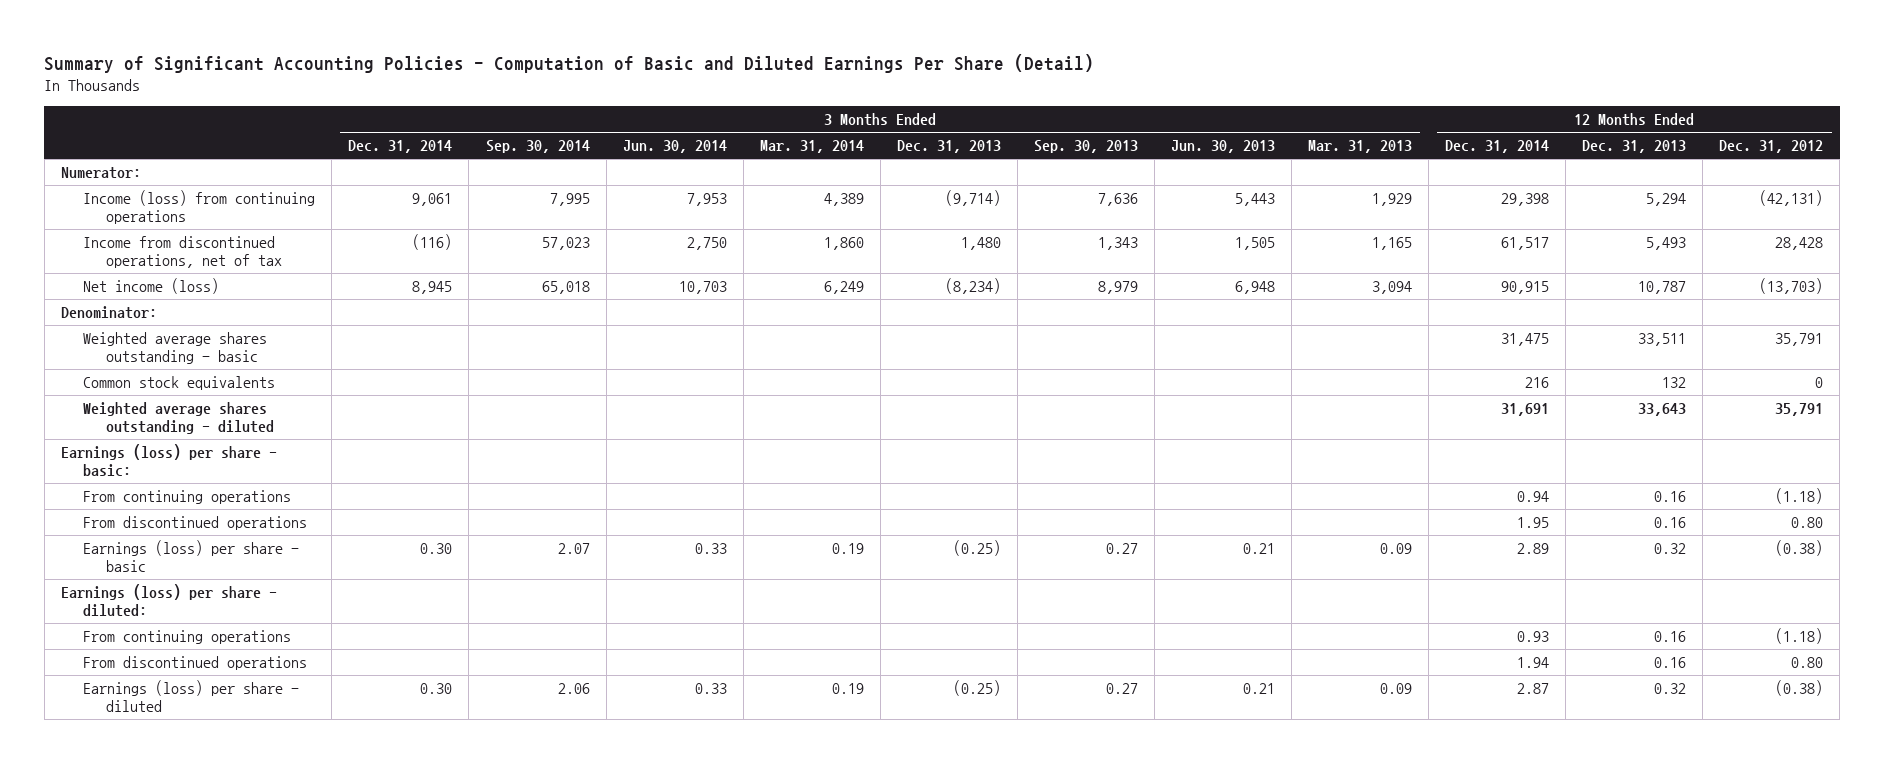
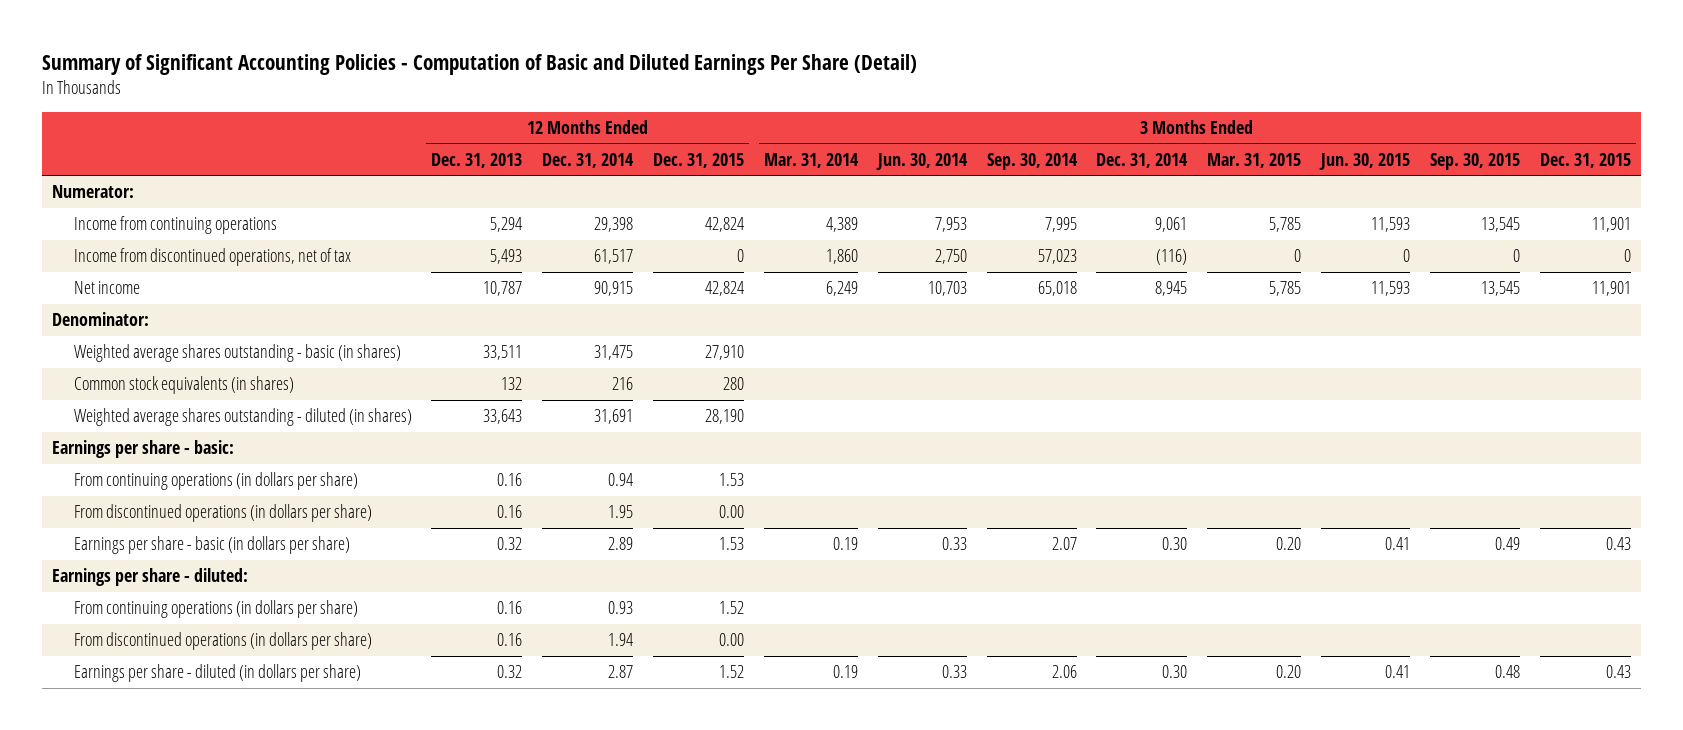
[896,140,1001,154] Dec. 31, 2013 -> none
[1033,140,1138,154] Sep. 30, 2013 -> none
[1170,140,1275,154] Jun. 30, 2013 -> none
[1308,140,1413,154] Mar. 31, 2013 -> none
[1719,140,1824,154] Dec. 31, 2012 -> none
none -> [653,152,745,168] Dec. 31, 2015
none -> [1207,152,1302,168] Mar. 31, 2015
none -> [1319,152,1411,170] Jun. 30, 2015
none -> [1430,152,1521,170] Sep. 30, 2015
none -> [1539,152,1631,168] Dec. 31, 2015
[83,190,316,225] Income (loss) from continuing operations -> [73,216,277,235] Income from continuing operations
[83,278,220,295] Net income (loss) -> [73,281,140,295] Net income
[83,332,268,365] Weighted average shares outstanding - basic -> [73,344,401,363] Weighted average shares outstanding - basic (in shares)
[83,376,276,391] Common stock equivalents -> [73,376,294,395] Common stock equivalents (in shares)
[83,402,275,435] Weighted average shares outstanding - diluted -> [73,408,412,427] Weighted average shares outstanding - diluted (in shares)
[60,444,277,478] Earnings (loss) per share - basic: -> [51,440,234,459] Earnings per share - basic:
[83,490,292,505] From continuing operations -> [73,472,358,491] From continuing operations (in dollars per share)
[83,516,308,531] From discontinued operations -> [73,504,372,523] From discontinued operations (in dollars per share)
[83,540,300,573] Earnings (loss) per share - basic -> [73,536,350,555] Earnings per share - basic (in dollars per share)
[60,584,277,618] Earnings (loss) per share - diluted: -> [51,568,248,587] Earnings per share - diluted:
[83,630,292,645] From continuing operations -> [73,600,358,619] From continuing operations (in dollars per share)
[83,656,308,671] From discontinued operations -> [73,632,372,651] From discontinued operations (in dollars per share)
[83,680,300,713] Earnings (loss) per share - diluted -> [73,664,361,683] Earnings per share - diluted (in dollars per share)

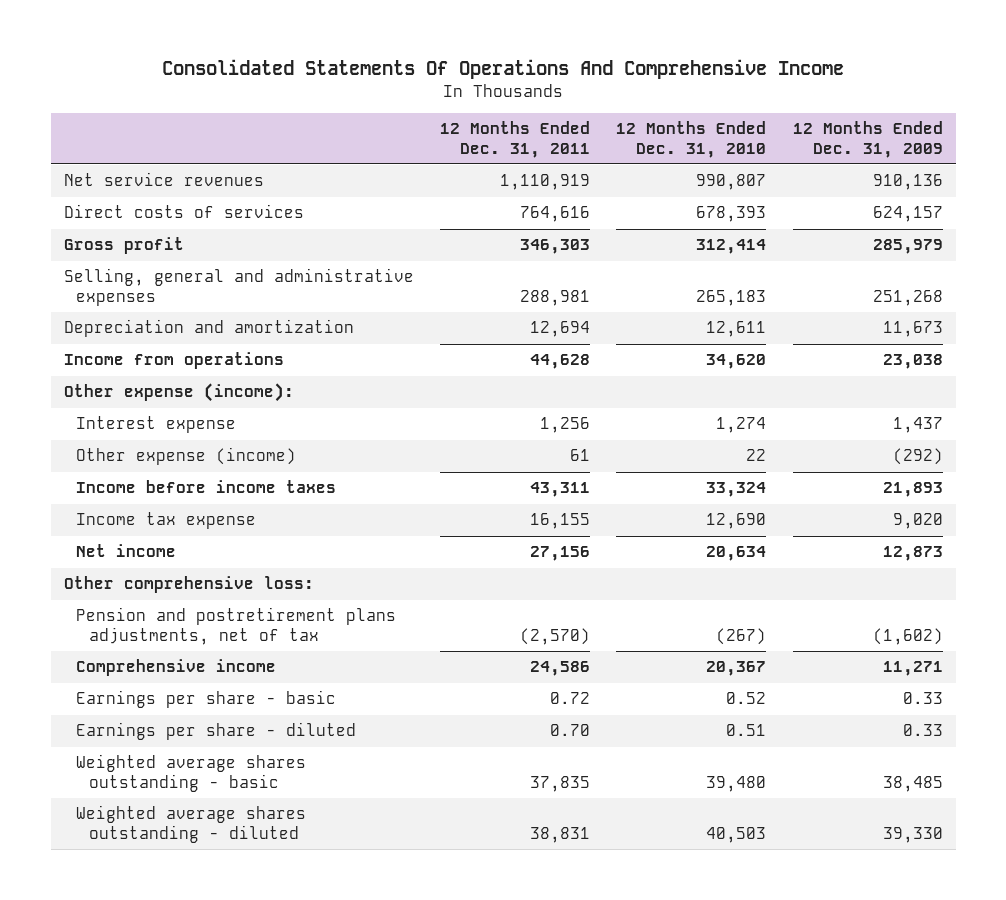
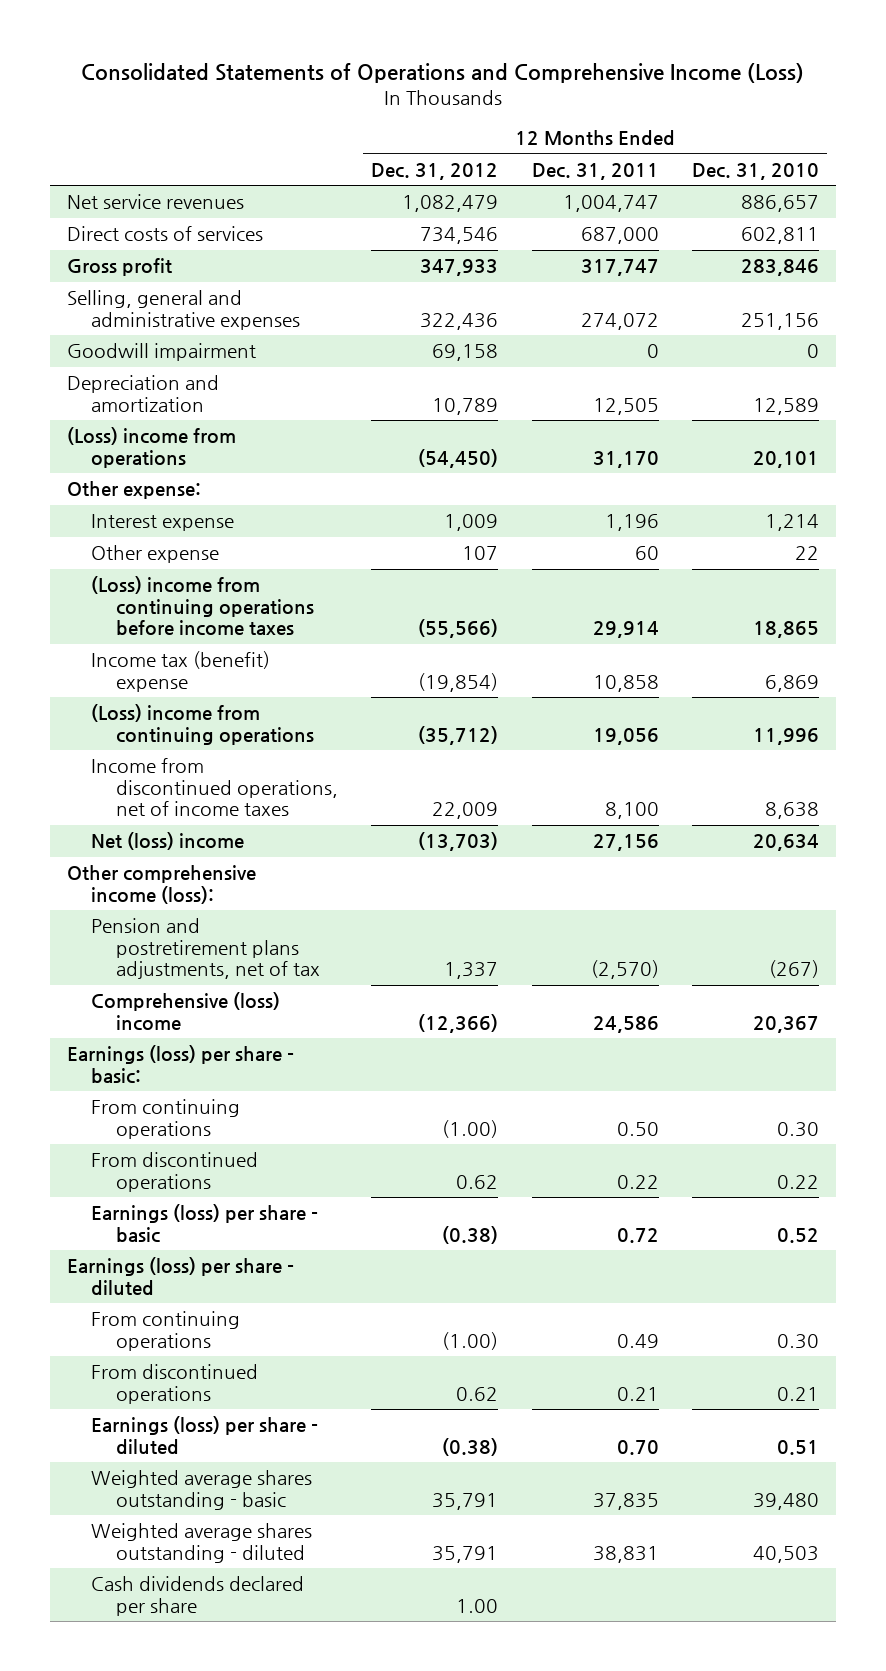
[162,59,845,80] Consolidated Statements Of Operations And Comprehensive Income -> [81,62,805,83] Consolidated Statements of Operations and Comprehensive Income (Loss)
[792,121,943,158] 12 Months Ended Dec. 31, 2009 -> none
none -> [371,162,499,180] Dec. 31, 2012
[500,174,591,191] 1,110,919 -> [562,195,659,213] 1,004,747
[696,174,767,191] 990,807 -> [740,195,819,213] 886,657
[520,206,591,223] 764,616 -> [580,227,659,245] 687,000
[696,206,767,223] 678,393 -> [740,227,819,245] 602,811
[520,239,591,255] 346,303 -> [580,259,659,277] 317,747
[696,239,767,255] 312,414 -> [740,259,819,277] 283,846
[520,289,591,306] 288,981 -> [580,312,659,330] 274,072
[696,289,767,306] 265,183 -> [740,312,819,330] 251,156
none -> [67,343,257,362] Goodwill impairment
[530,321,591,338] 12,694 -> [592,397,659,415] 12,505
[706,321,767,338] 12,611 -> [752,397,819,415] 12,589
[63,352,284,370] Income from operations -> [67,427,237,468] (Loss) income from operations
[530,354,591,370] 44,628 -> [592,450,659,468] 31,170
[706,354,767,370] 34,620 -> [752,450,819,468] 20,101
[63,383,294,403] Other expense (income): -> [67,481,202,500] Other expense:
[540,417,591,434] 1,256 -> [604,514,659,532] 1,196
[716,417,767,434] 1,274 -> [764,514,819,532] 1,214
[76,447,297,466] Other expense (income) -> [91,545,220,564] Other expense
[570,449,591,462] 61 -> [634,546,659,561] 60
[76,480,337,494] Income before income taxes -> [91,576,314,637] (Loss) income from continuing operations before income taxes
[530,482,591,498] 43,311 -> [592,621,659,639] 29,914
[706,482,767,498] 33,324 -> [752,621,819,639] 18,865
[76,512,257,530] Income tax expense -> [91,651,271,692] Income tax (benefit) expense
[530,513,591,530] 16,155 -> [592,674,659,692] 10,858
[706,513,767,530] 12,690 -> [764,674,819,692] 6,869
none -> [91,704,314,745] (Loss) income from continuing operations
none -> [91,758,338,817] Income from discontinued operations, net of income taxes
[76,544,177,558] Net income -> [91,832,245,851] Net (loss) income
[63,576,314,594] Other comprehensive loss: -> [67,865,257,904] Other comprehensive income (loss):
[76,659,277,677] Comprehensive income -> [91,992,281,1031] Comprehensive (loss) income
none -> [67,1045,295,1084] Earnings (loss) per share - basic:
none -> [91,1099,241,1139] From continuing operations
none -> [91,1152,259,1192] From discontinued operations
[76,690,337,709] Earnings per share - basic -> [91,1204,319,1243] Earnings (loss) per share - basic
none -> [67,1257,295,1295] Earnings (loss) per share - diluted
none -> [91,1311,241,1351] From continuing operations
none -> [91,1364,259,1404] From discontinued operations
[76,722,357,741] Earnings per share - diluted -> [91,1416,319,1454] Earnings (loss) per share - diluted
none -> [91,1576,305,1616] Cash dividends declared per share

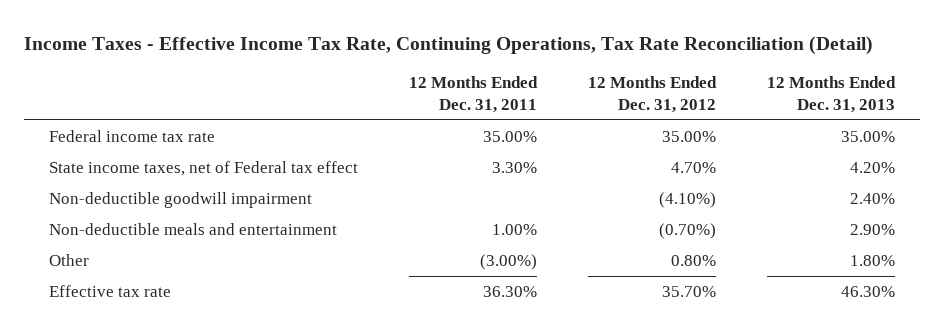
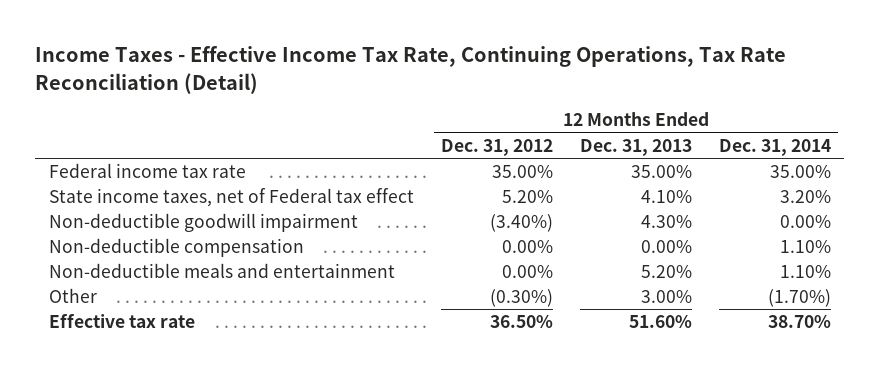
[408,76,538,113] 12 Months Ended Dec. 31, 2011 -> none
none -> [718,138,831,156] Dec. 31, 2014
[670,162,716,174] 4.70% -> [501,190,553,204] 5.20%
[849,162,895,174] 4.20% -> [640,190,692,204] 4.10%
[658,192,716,209] (4.10%) -> [489,214,553,233] (3.40%)
[849,193,895,205] 2.40% -> [640,215,692,229] 4.30%
none -> [48,238,304,258] Non-deductible compensation
[658,223,716,240] (0.70%) -> [501,265,553,279] 0.00%
[849,224,895,236] 2.90% -> [640,265,692,279] 5.20%
[670,255,716,267] 0.80% -> [489,289,553,308] (0.30%)
[849,255,895,267] 1.80% -> [640,290,692,304] 3.00%
[661,286,716,298] 35.70% -> [489,315,553,329] 36.50%
[840,286,895,298] 46.30% -> [628,315,692,329] 51.60%

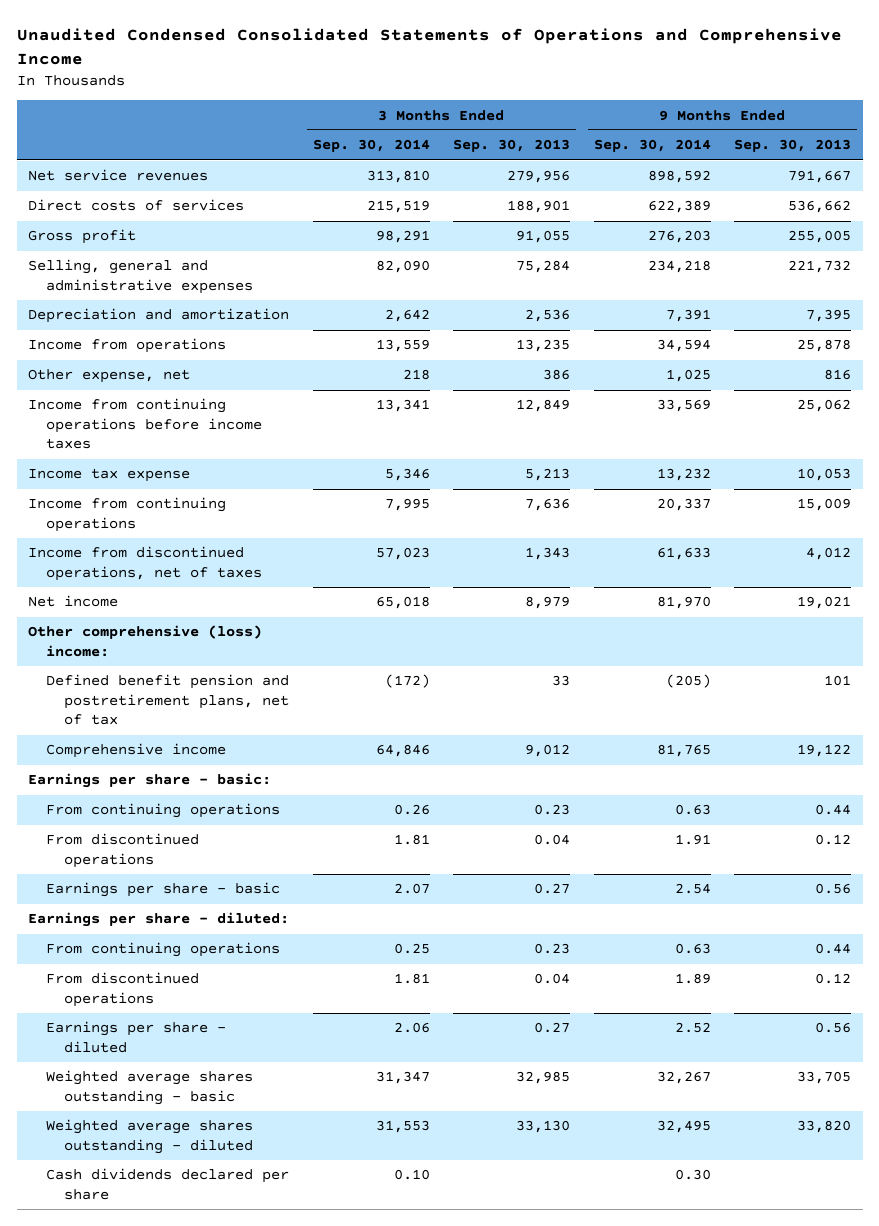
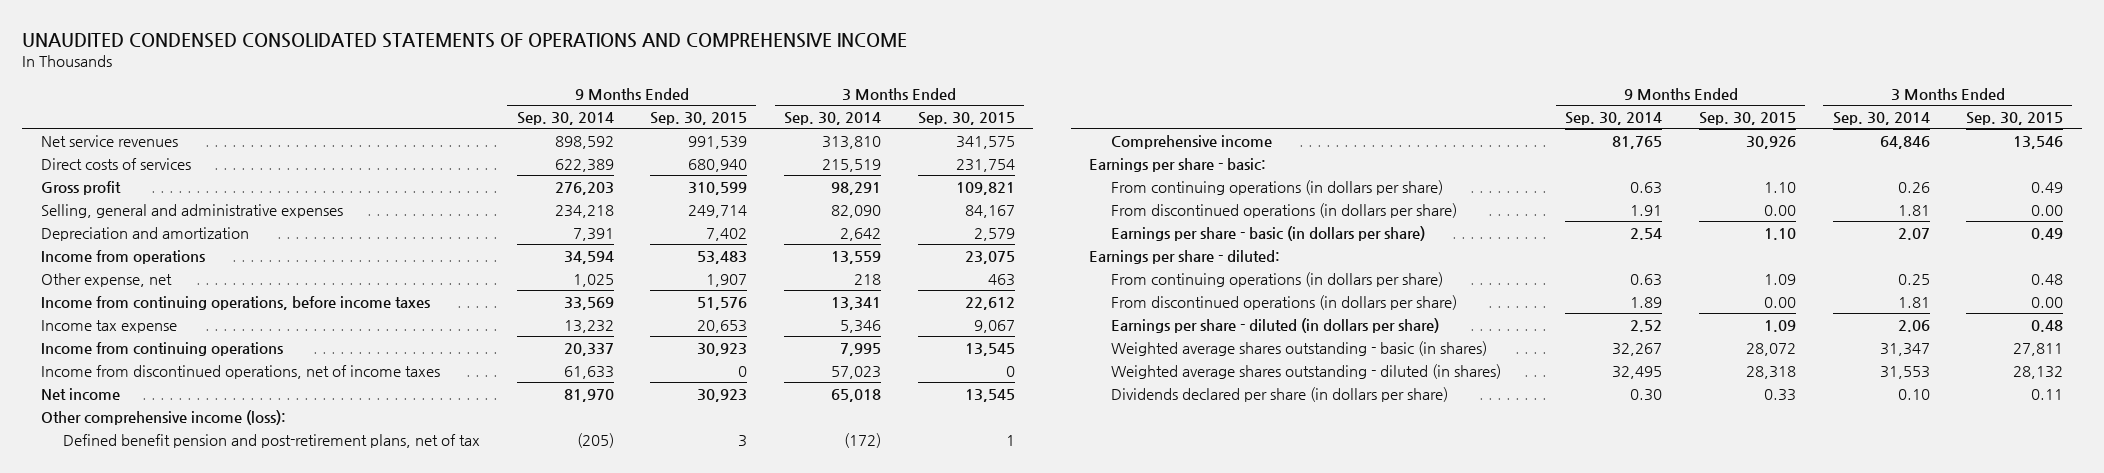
[16,28,842,66] Unaudited Condensed Consolidated Statements of Operations and Comprehensive Income -> [22,32,908,48] UNAUDITED CONDENSED CONSOLIDATED STATEMENTS OF OPERATIONS AND COMPREHENSIVE INCOME
[453,139,571,153] Sep. 30, 2013 -> none
[733,139,851,153] Sep. 30, 2013 -> none
none -> [650,112,748,126] Sep. 30, 2015
none -> [917,112,1015,126] Sep. 30, 2015
[28,398,263,450] Income from continuing operations before income taxes -> [40,296,430,311] Income from continuing operations, before income taxes
[28,546,263,581] Income from discontinued operations, net of taxes -> [40,365,440,380] Income from discontinued operations, net of income taxes
[28,625,263,657] Other comprehensive (loss) income: -> [40,410,286,426] Other comprehensive income (loss):
[46,674,290,726] Defined benefit pension and postretirement plans, net of tax -> [62,434,480,449] Defined benefit pension and post-retirement plans, net of tax
[46,803,281,819] From continuing operations -> [1111,180,1444,196] From continuing operations (in dollars per share)
[46,833,200,868] From discontinued operations -> [1111,203,1458,219] From discontinued operations (in dollars per share)
[46,882,281,898] Earnings per share - basic -> [1111,226,1426,242] Earnings per share - basic (in dollars per share)
[46,942,281,958] From continuing operations -> [1111,272,1444,288] From continuing operations (in dollars per share)
[46,972,200,1007] From discontinued operations -> [1111,295,1458,311] From discontinued operations (in dollars per share)
[46,1021,227,1053] Earnings per share - diluted -> [1111,318,1440,334] Earnings per share - diluted (in dollars per share)
[46,1070,254,1105] Weighted average shares outstanding - basic -> [1111,341,1488,357] Weighted average shares outstanding - basic (in shares)
[46,1119,254,1154] Weighted average shares outstanding - diluted -> [1111,364,1502,380] Weighted average shares outstanding - diluted (in shares)
[46,1168,290,1200] Cash dividends declared per share -> [1111,387,1449,403] Dividends declared per share (in dollars per share)

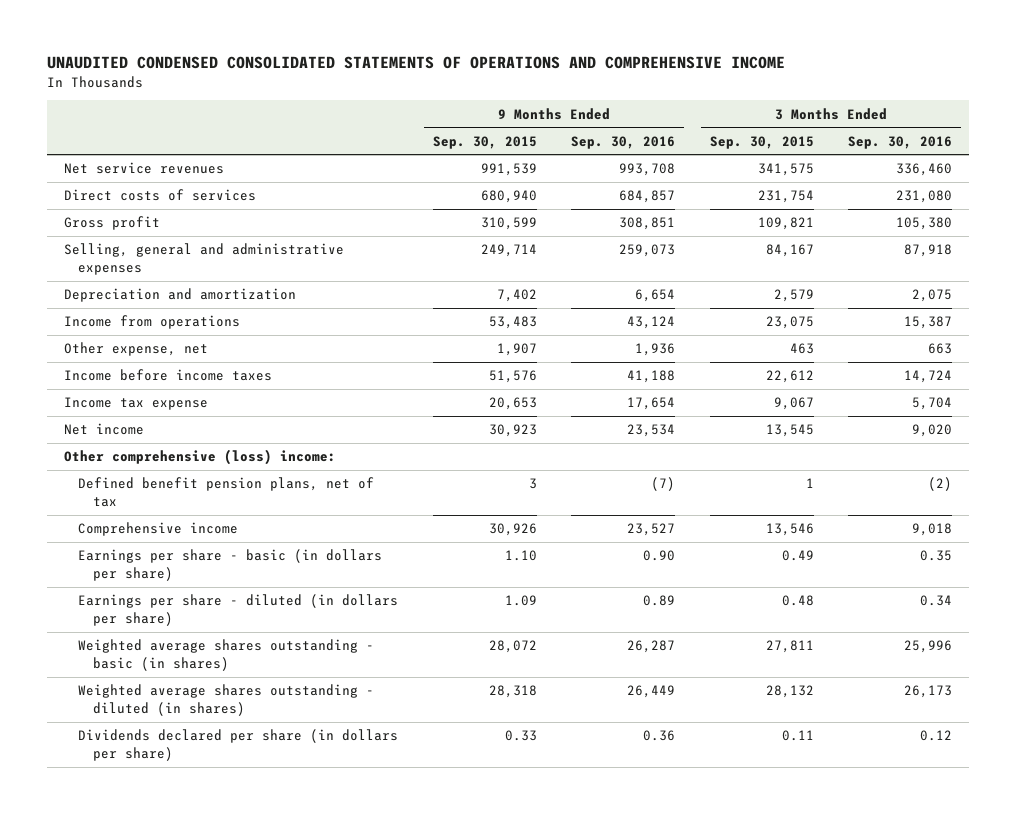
[516,112,614,126] Sep. 30, 2014 -> none
[784,112,882,126] Sep. 30, 2014 -> none
none -> [571,135,676,149] Sep. 30, 2016
none -> [848,135,953,149] Sep. 30, 2016
[40,296,430,311] Income from continuing operations, before income taxes -> [63,369,272,382] Income before income taxes
[40,342,283,357] Income from continuing operations -> none
[40,365,440,380] Income from discontinued operations, net of income taxes -> none
[40,410,286,426] Other comprehensive income (loss): -> [63,449,336,466] Other comprehensive (loss) income:
[62,434,480,449] Defined benefit pension and post-retirement plans, net of tax -> [78,477,375,507] Defined benefit pension plans, net of tax
[1089,158,1267,173] Earnings per share - basic: -> none
[1111,180,1444,196] From continuing operations (in dollars per share) -> none
[1111,203,1458,219] From discontinued operations (in dollars per share) -> none
[1089,250,1281,265] Earnings per share - diluted: -> none
[1111,272,1444,288] From continuing operations (in dollars per share) -> none
[1111,295,1458,311] From discontinued operations (in dollars per share) -> none

